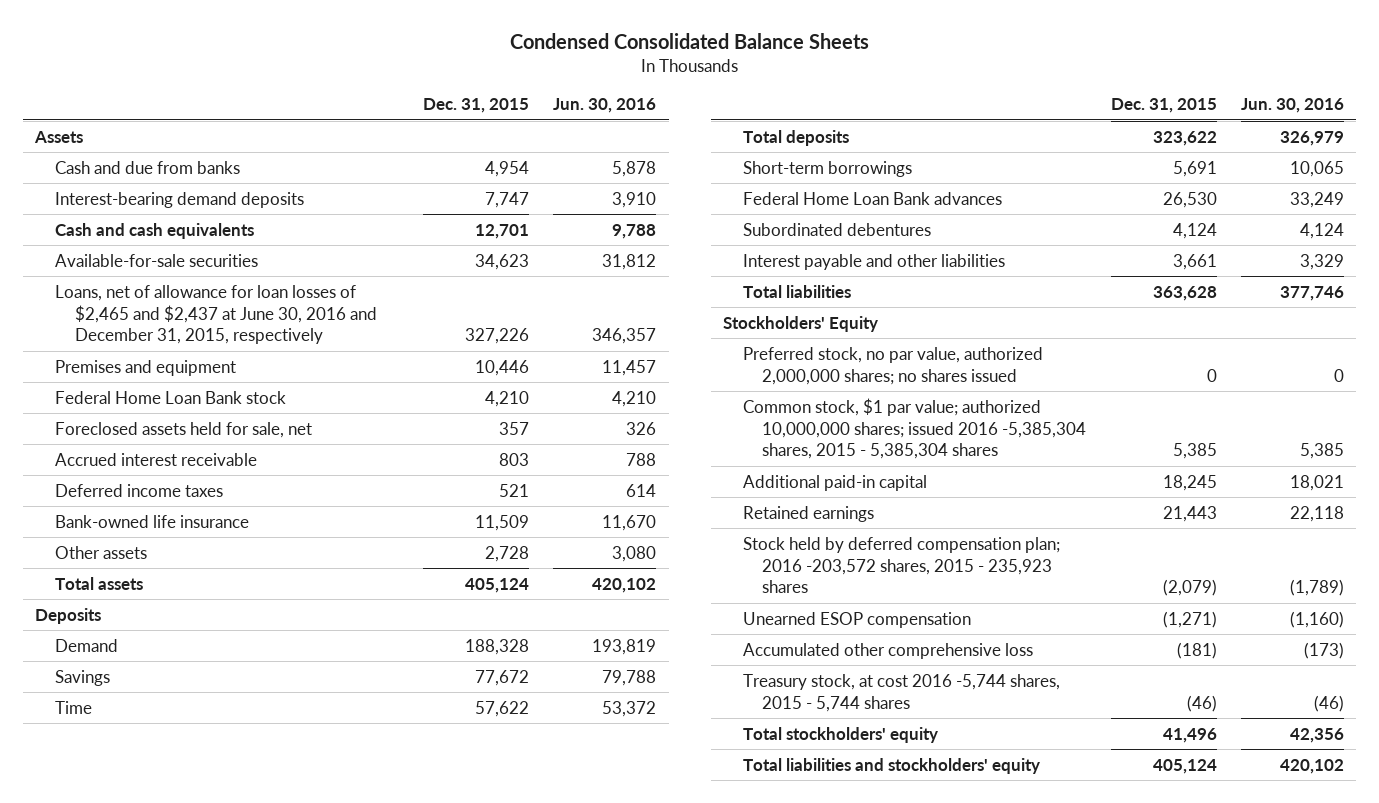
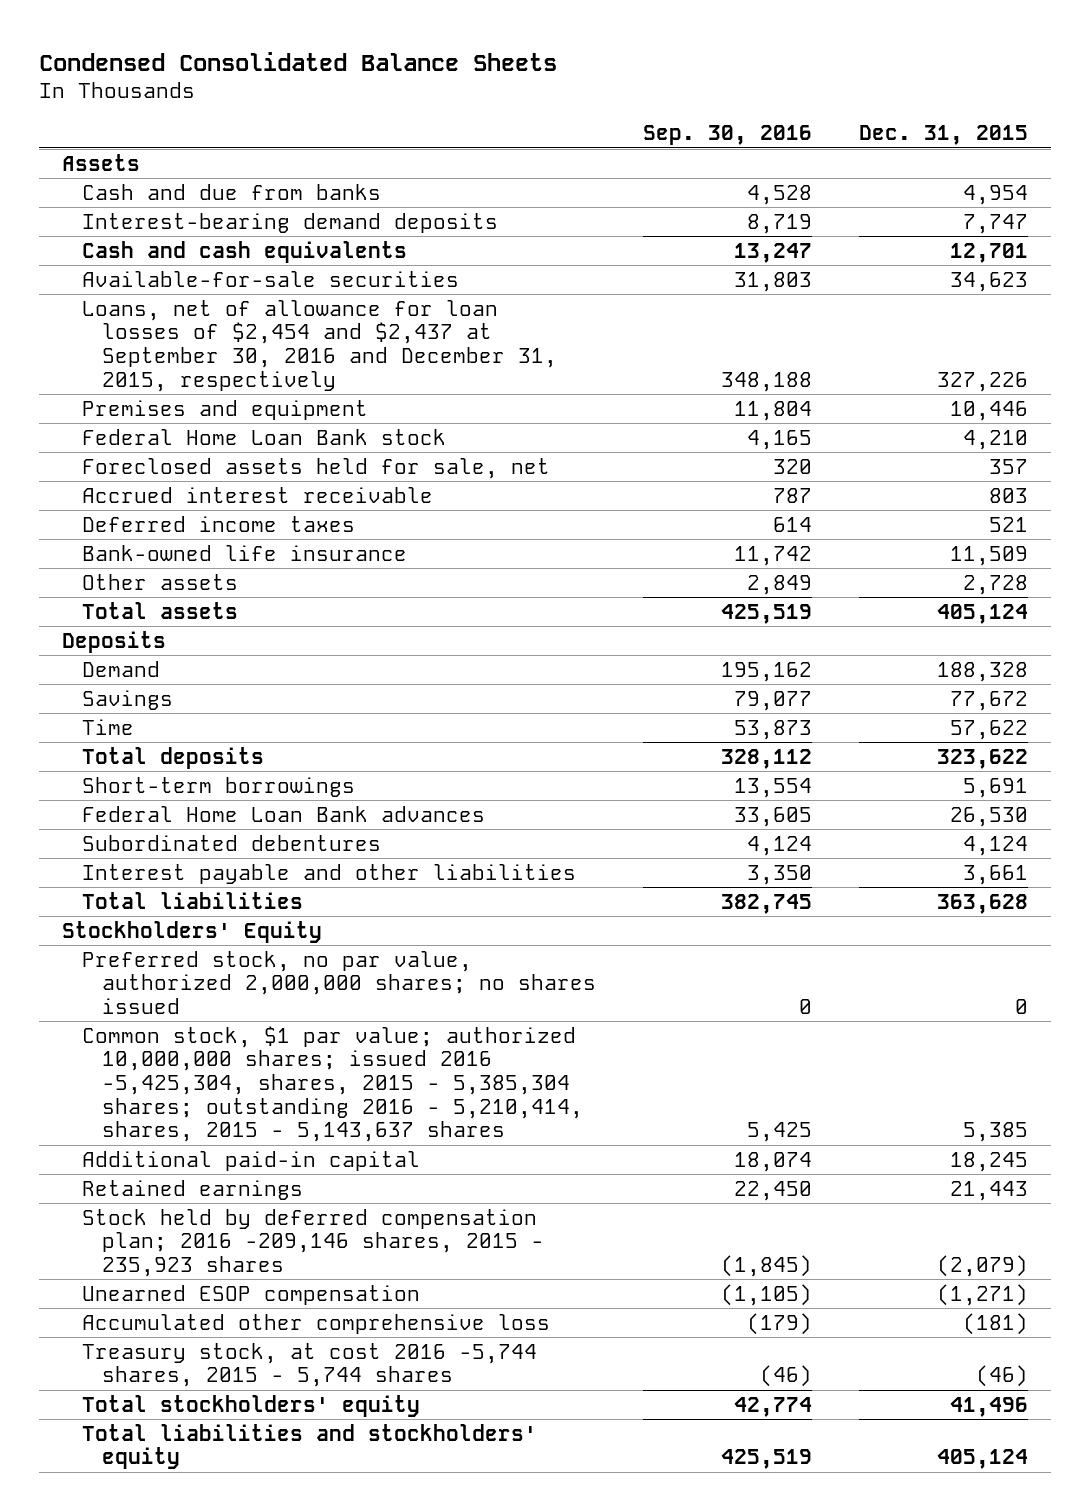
[553,98,657,114] Jun. 30, 2016 -> none
none -> [642,125,812,146] Sep. 30, 2016
[54,284,377,345] Loans, net of allowance for loan losses of $2,465 and $2,437 at June 30, 2016 and December 31, 2015, respectively -> [82,299,558,392] Loans, net of allowance for loan losses of $2,454 and $2,437 at September 30, 2016 and December 31, 2015, respectively
[742,397,1087,460] Common stock, $1 par value; authorized 10,000,000 shares; issued 2016 -5,385,304 shares, 2015 - 5,385,304 shares -> [82,1025,584,1143] Common stock, $1 par value; authorized 10,000,000 shares; issued 2016 -5,425,304, shares, 2015 - 5,385,304 shares; outstanding 2016 - 5,210,414, shares, 2015 - 5,143,637 shares
[742,536,1060,594] Stock held by deferred compensation plan; 2016 -203,572 shares, 2015 - 235,923 shares -> [82,1208,545,1278] Stock held by deferred compensation plan; 2016 -209,146 shares, 2015 - 235,923 shares

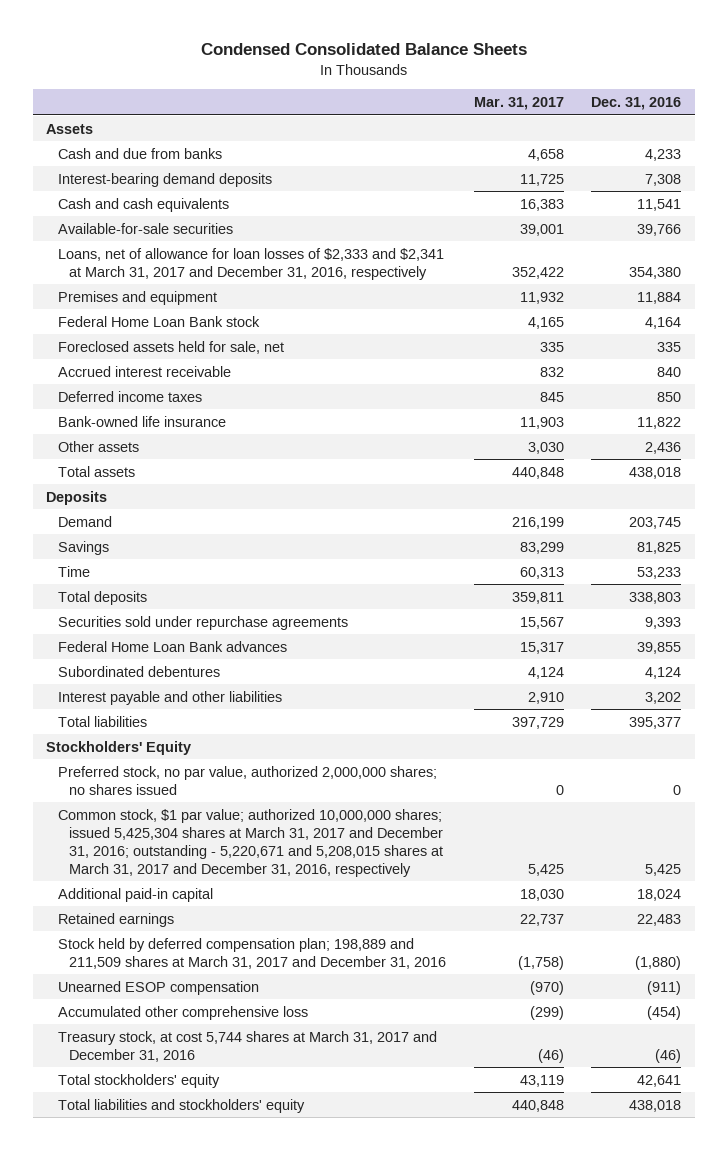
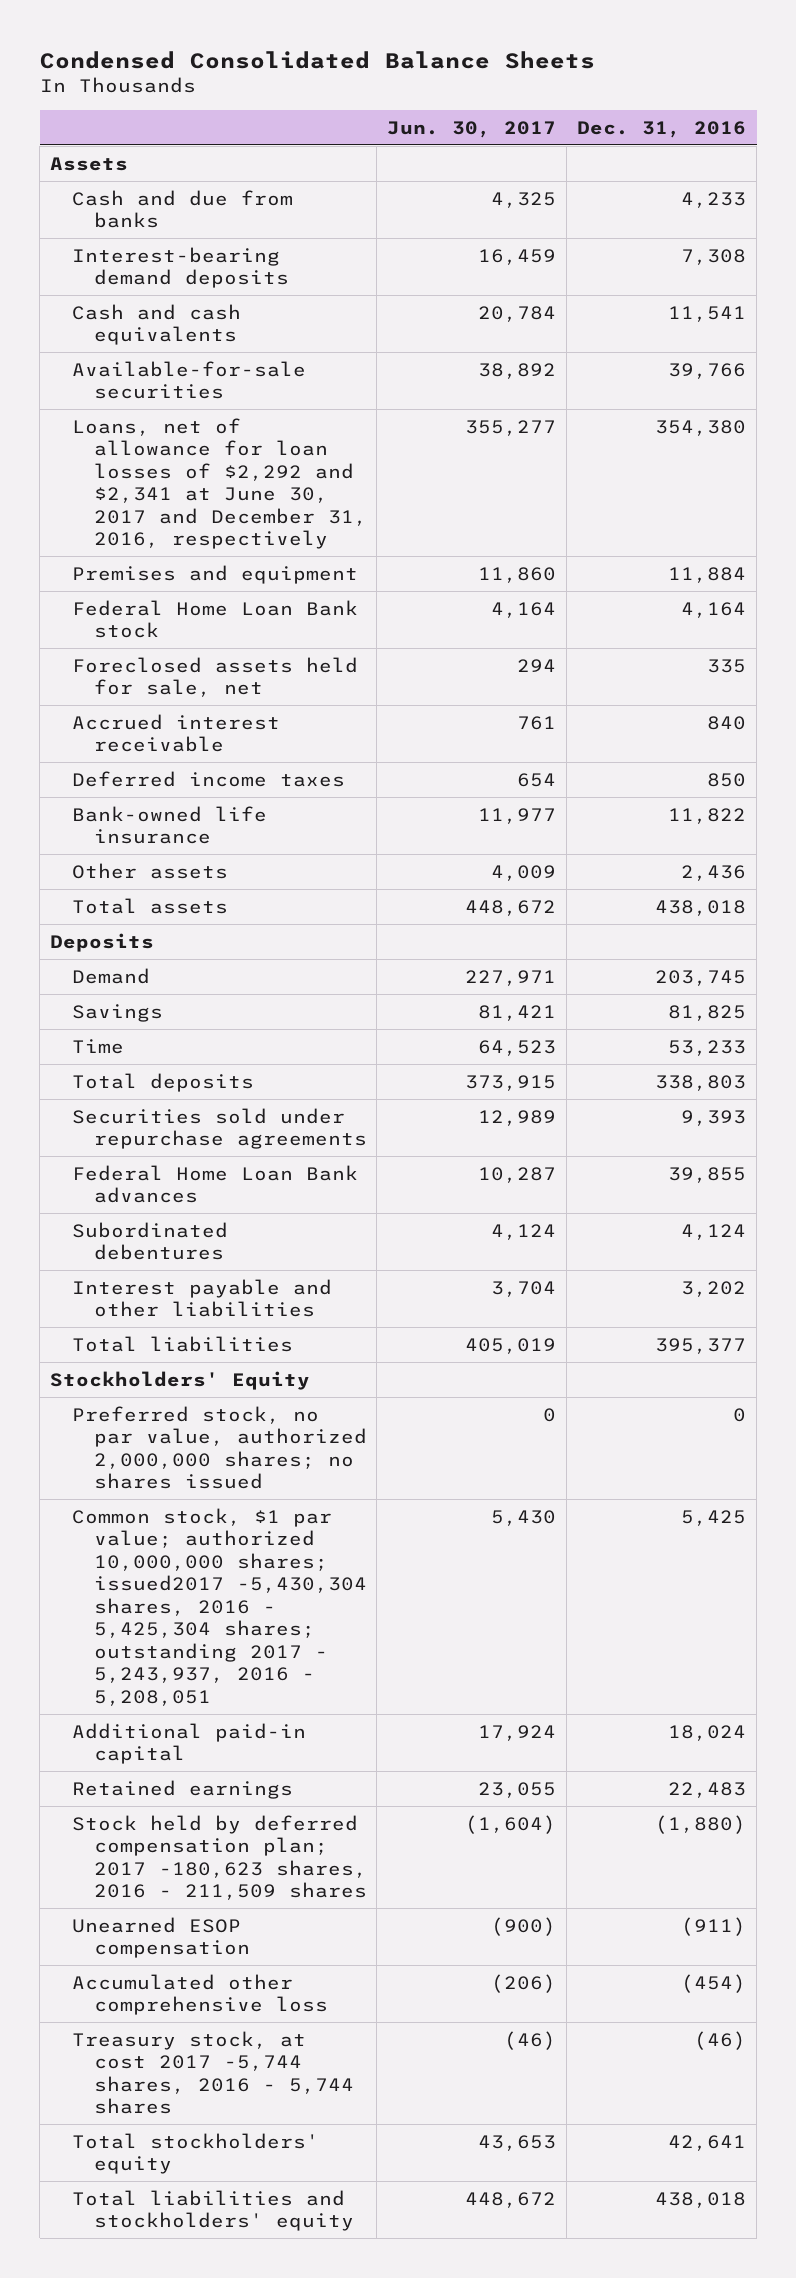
[473,97,564,111] Mar. 31, 2017 -> none
none -> [387,120,557,138] Jun. 30, 2017
[57,247,444,280] Loans, net of allowance for loan losses of $2,333 and $2,341 at March 31, 2017 and December 31, 2016, respectively -> [71,417,367,550] Loans, net of allowance for loan losses of $2,292 and $2,341 at June 30, 2017 and December 31, 2016, respectively
[57,808,444,877] Common stock, $1 par value; authorized 10,000,000 shares; issued 5,425,304 shares at March 31, 2017 and December 31, 2016; outstanding - 5,220,671 and 5,208,015 shares at March 31, 2017 and December 31, 2016, respectively -> [71,1507,367,1706] Common stock, $1 par value; authorized 10,000,000 shares; issued2017 -5,430,304 shares, 2016 - 5,425,304 shares; outstanding 2017 - 5,243,937, 2016 - 5,208,051
[57,937,447,969] Stock held by deferred compensation plan; 198,889 and 211,509 shares at March 31, 2017 and December 31, 2016 -> [71,1814,367,1901] Stock held by deferred compensation plan; 2017 -180,623 shares, 2016 - 211,509 shares
[57,1030,437,1062] Treasury stock, at cost 5,744 shares at March 31, 2017 and December 31, 2016 -> [71,2030,354,2115] Treasury stock, at cost 2017 -5,744 shares, 2016 - 5,744 shares

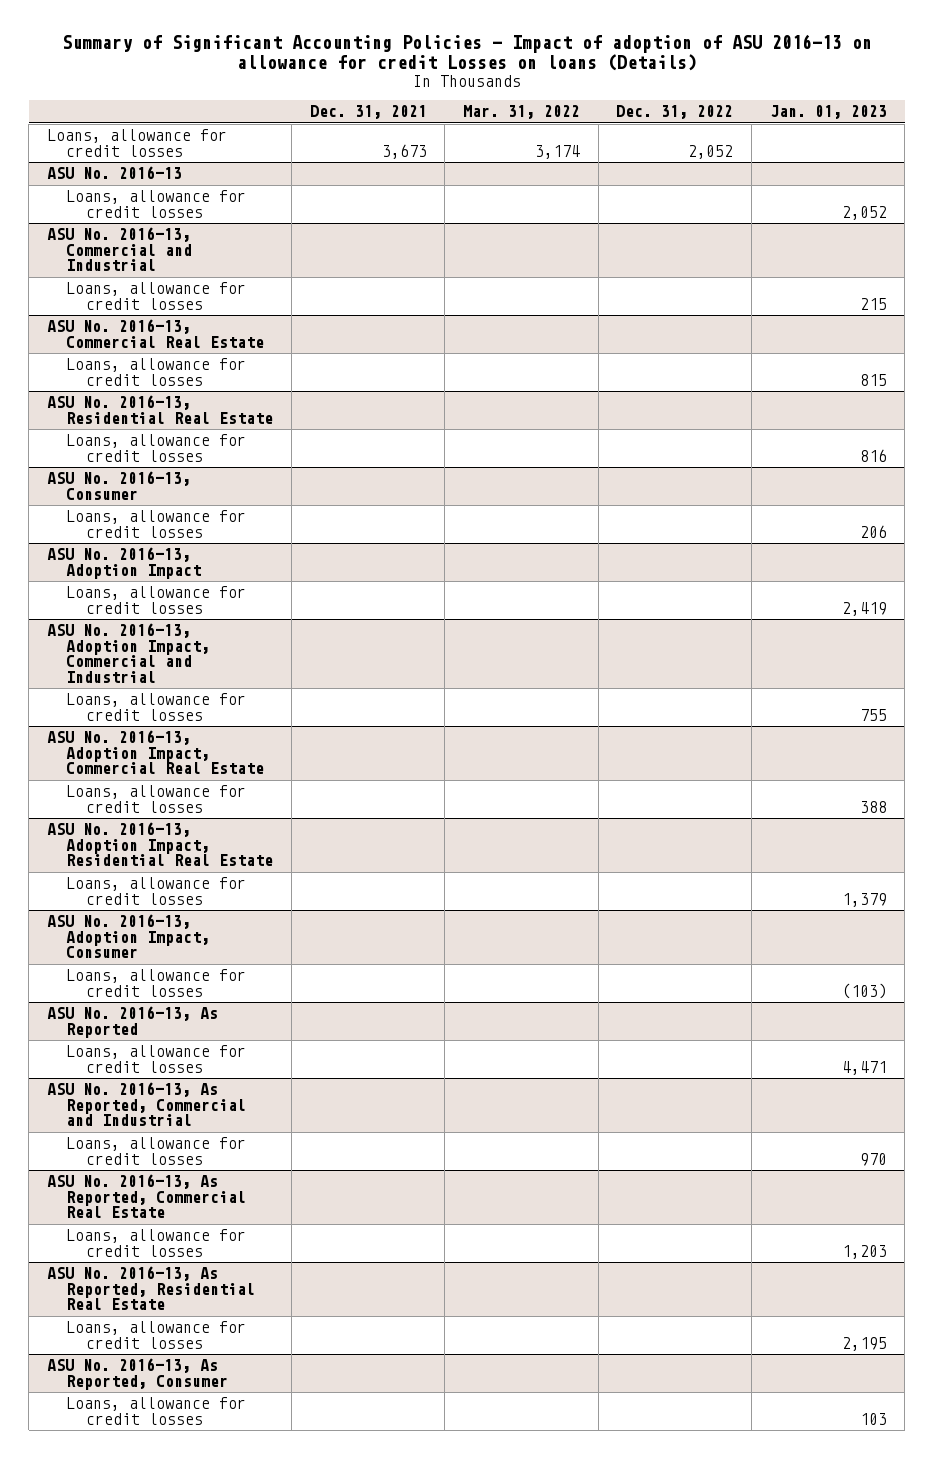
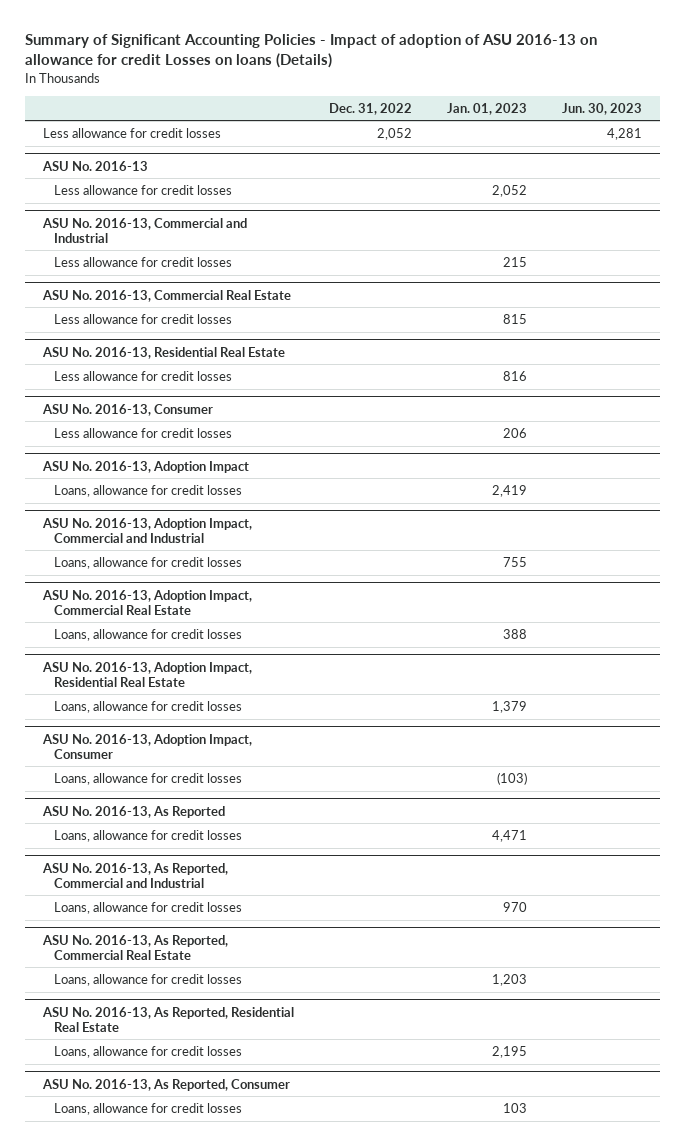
[309,105,427,120] Dec. 31, 2021 -> none
[463,105,581,120] Mar. 31, 2022 -> none
none -> [562,102,643,115] Jun. 30, 2023
[46,129,227,157] Loans, allowance for credit losses -> [42,127,221,138] Less allowance for credit losses
[66,190,247,218] Loans, allowance for credit losses -> [53,184,232,195] Less allowance for credit losses
[66,282,247,310] Loans, allowance for credit losses -> [53,256,232,267] Less allowance for credit losses
[66,358,247,386] Loans, allowance for credit losses -> [53,313,232,324] Less allowance for credit losses
[66,434,247,462] Loans, allowance for credit losses -> [53,370,232,381] Less allowance for credit losses
[66,510,247,538] Loans, allowance for credit losses -> [53,427,232,438] Less allowance for credit losses

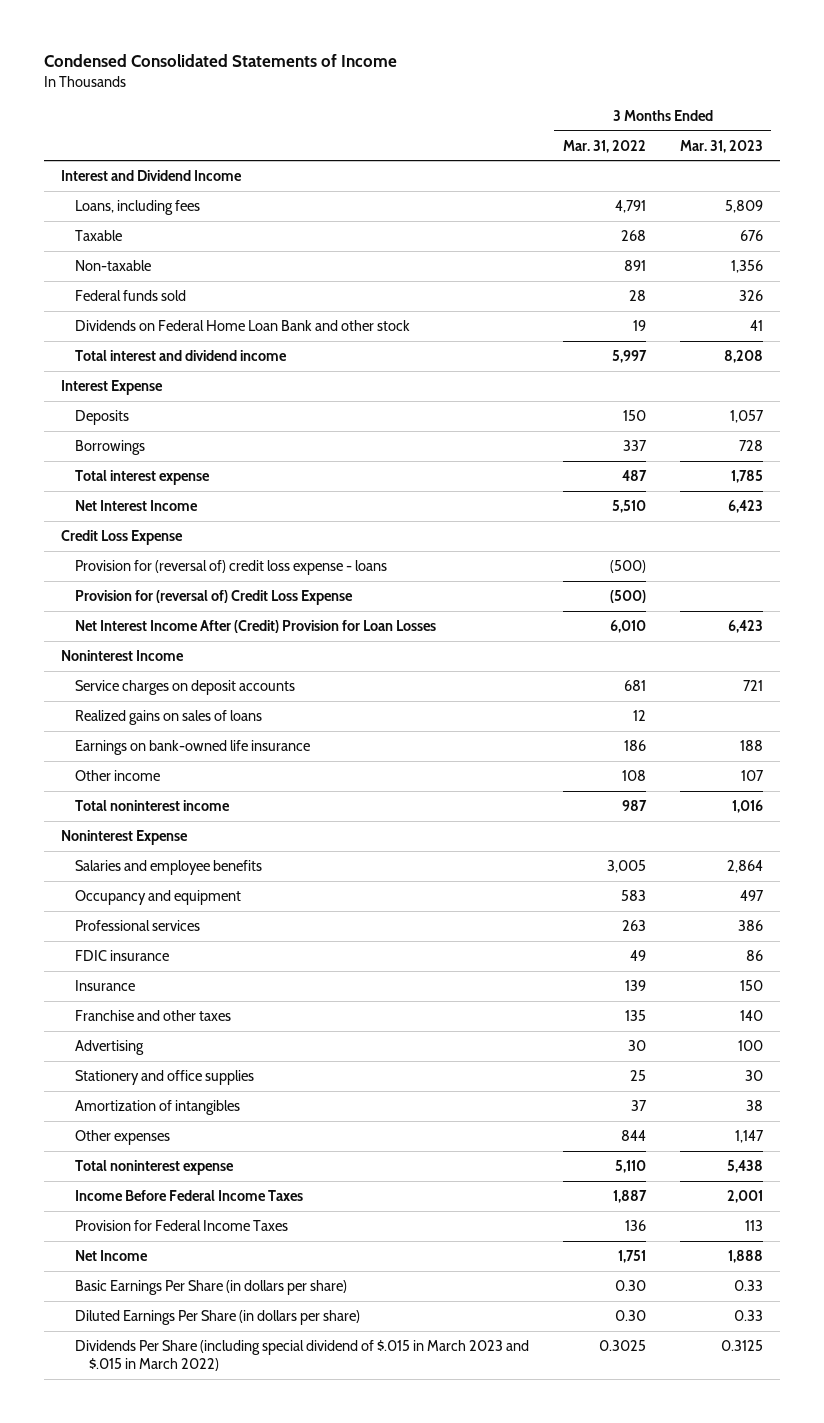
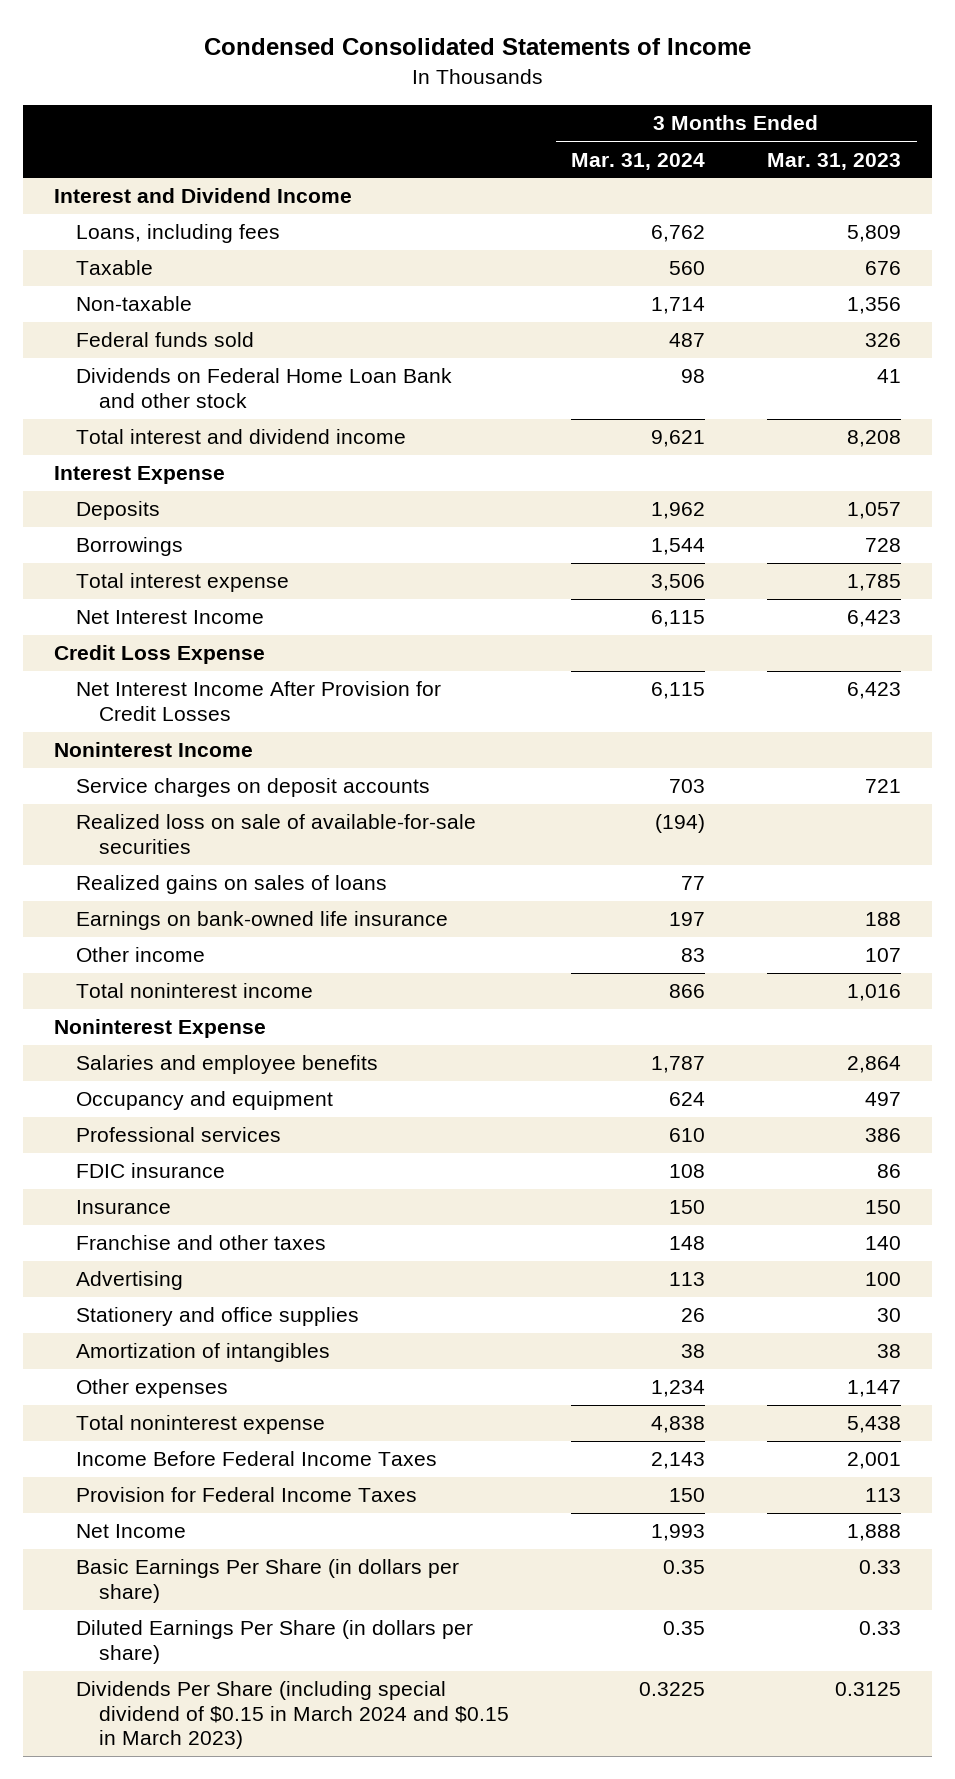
[562,139,646,153] Mar. 31, 2022 -> none
none -> [571,152,706,170] Mar. 31, 2024
[75,559,388,575] Provision for (reversal of) credit loss expense - loans -> none
[75,589,354,605] Provision for (reversal of) Credit Loss Expense -> none
[75,619,437,633] Net Interest Income After (Credit) Provision for Loan Losses -> [76,681,442,721] Net Interest Income After Provision for Credit Losses
none -> [76,814,477,854] Realized loss on sale of available-for-sale securities
[75,1339,530,1372] Dividends Per Share (including special dividend of $.015 in March 2023 and $.015 in March 2022) -> [76,1681,510,1750] Dividends Per Share (including special dividend of $0.15 in March 2024 and $0.15 in March 2023)

